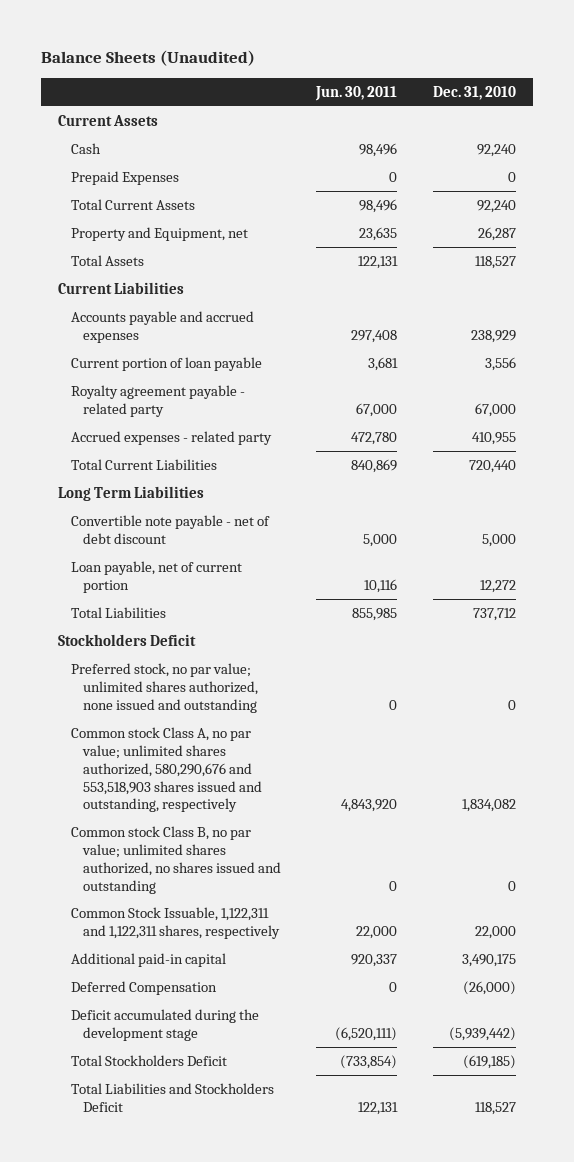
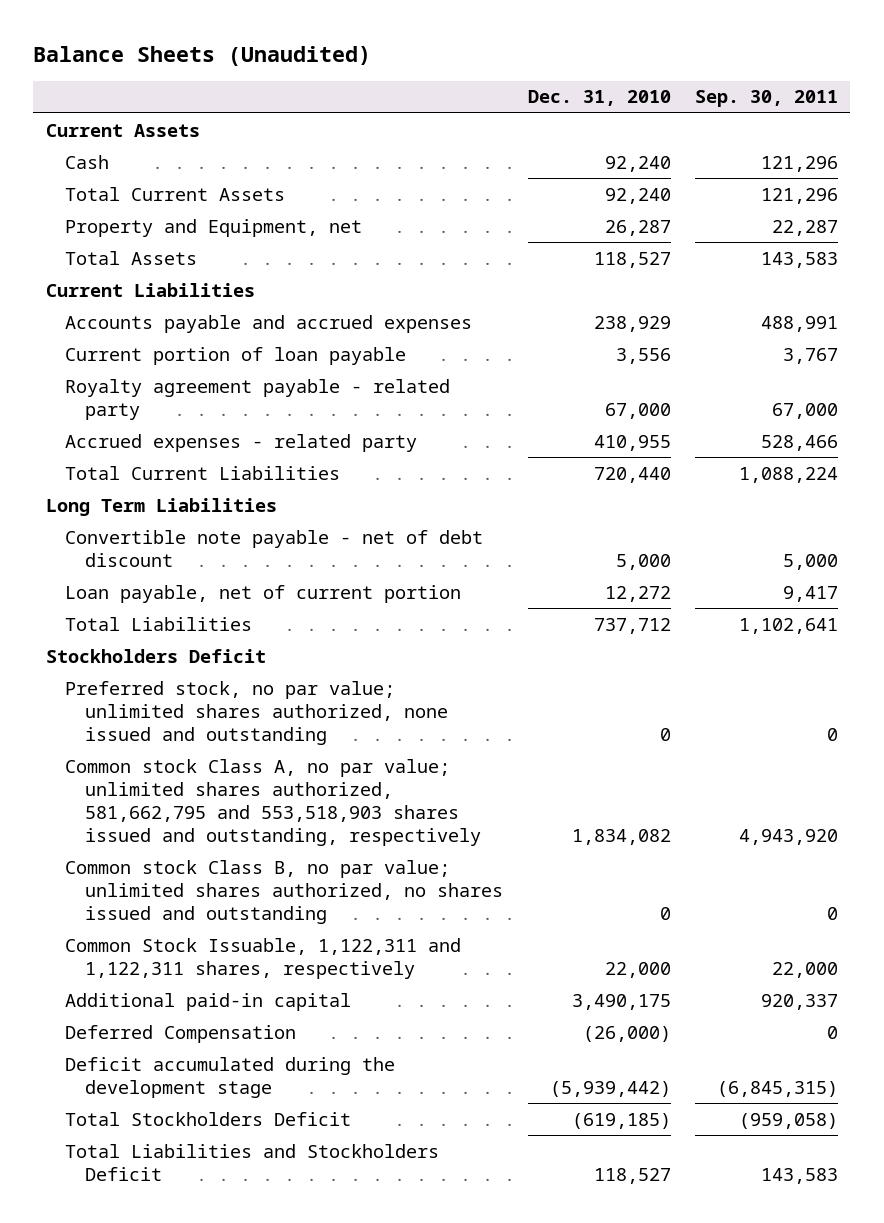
[315,85,398,101] Jun. 30, 2011 -> none
none -> [695,90,839,108] Sep. 30, 2011
[70,170,179,185] Prepaid Expenses -> none
[70,726,262,813] Common stock Class A, no par value; unlimited shares authorized, 580,290,676 and 553,518,903 shares issued and outstanding, respectively -> [65,758,482,846] Common stock Class A, no par value; unlimited shares authorized, 581,662,795 and 553,518,903 shares issued and outstanding, respectively

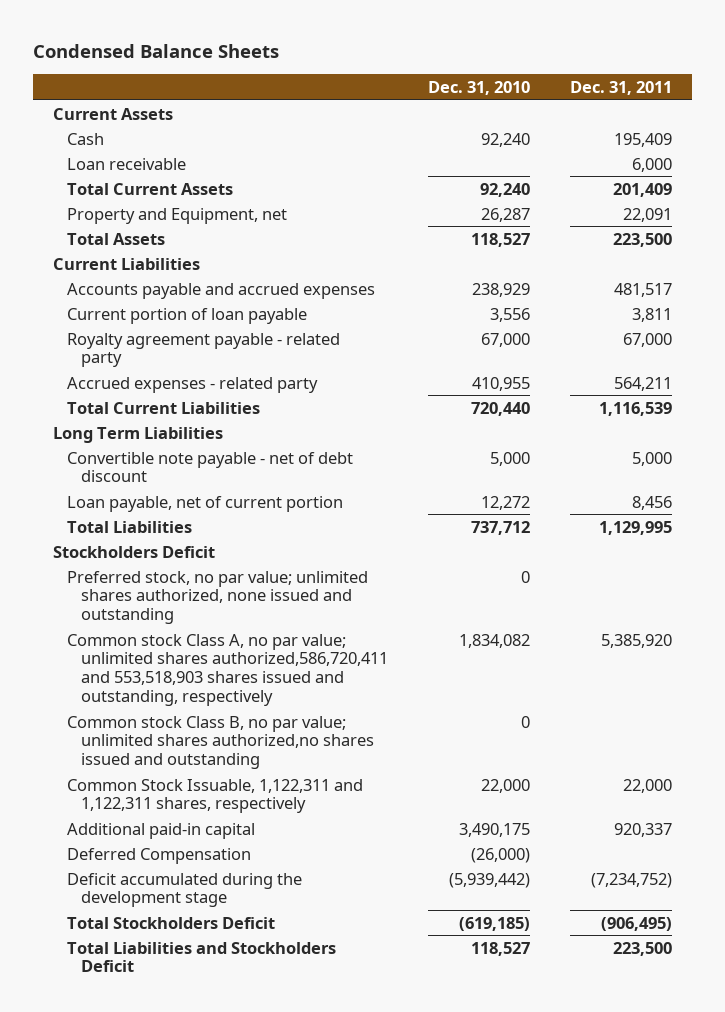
[33,46,372,67] Balance Sheets (Unaudited) -> [32,44,279,59] Condensed Balance Sheets
[695,90,839,108] Sep. 30, 2011 -> none
none -> [570,80,673,95] Dec. 31, 2011
none -> [66,157,186,170] Loan receivable
[65,758,482,846] Common stock Class A, no par value; unlimited shares authorized, 581,662,795 and 553,518,903 shares issued and outstanding, respectively -> [66,633,388,706] Common stock Class A, no par value; unlimited shares authorized,586,720,411 and 553,518,903 shares issued and outstanding, respectively
[65,859,504,924] Common stock Class B, no par value; unlimited shares authorized, no shares issued and outstanding -> [66,715,374,769] Common stock Class B, no par value; unlimited shares authorized,no shares issued and outstanding

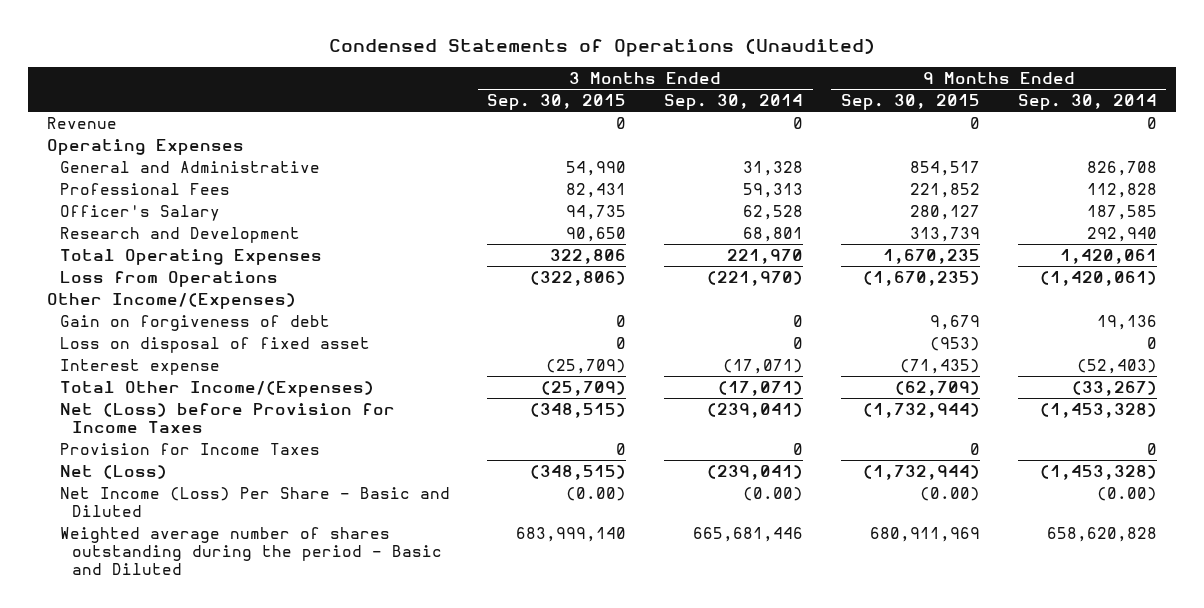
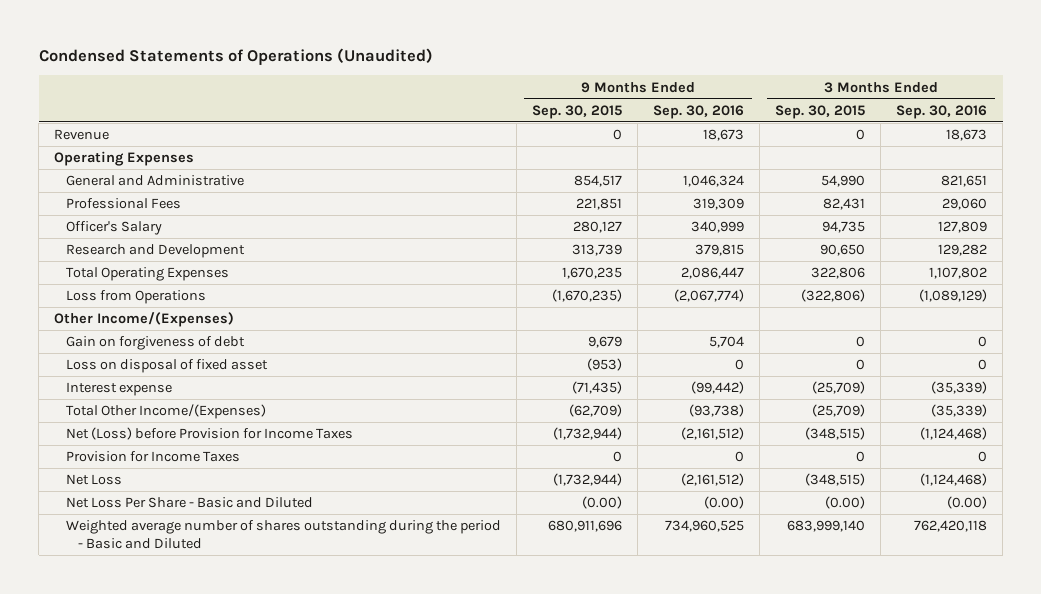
[664,93,804,110] Sep. 30, 2014 -> none
[1017,93,1157,110] Sep. 30, 2014 -> none
none -> [653,104,745,119] Sep. 30, 2016
none -> [896,104,988,119] Sep. 30, 2016
[909,182,980,198] 221,852 -> [575,198,622,211] 221,851
[59,464,167,479] Net (Loss) -> [65,474,122,486] Net Loss
[59,486,450,517] Net Income (Loss) Per Share - Basic and Diluted -> [65,497,313,509] Net Loss Per Share - Basic and Diluted
[869,526,980,542] 680,911,969 -> [547,520,622,533] 680,911,696

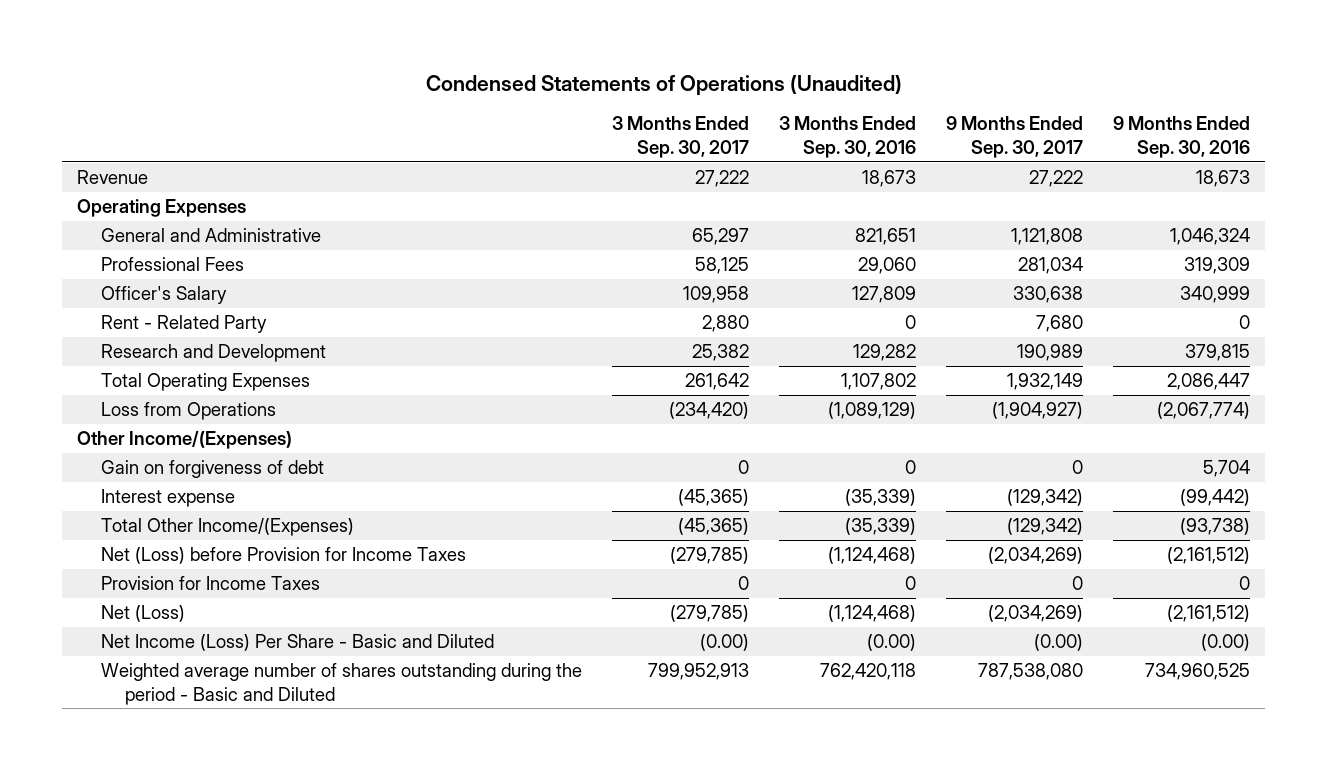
[531,104,622,119] Sep. 30, 2015 -> none
[775,104,866,119] Sep. 30, 2015 -> none
none -> [612,116,750,159] 3 Months Ended Sep. 30, 2017
none -> [946,116,1084,159] 9 Months Ended Sep. 30, 2017
none -> [101,315,268,334] Rent - Related Party
[65,359,268,374] Loss on disposal of fixed asset -> none
[65,474,122,486] Net Loss -> [101,605,186,623] Net (Loss)
[65,497,313,509] Net Loss Per Share - Basic and Diluted -> [101,634,495,652] Net Income (Loss) Per Share - Basic and Diluted

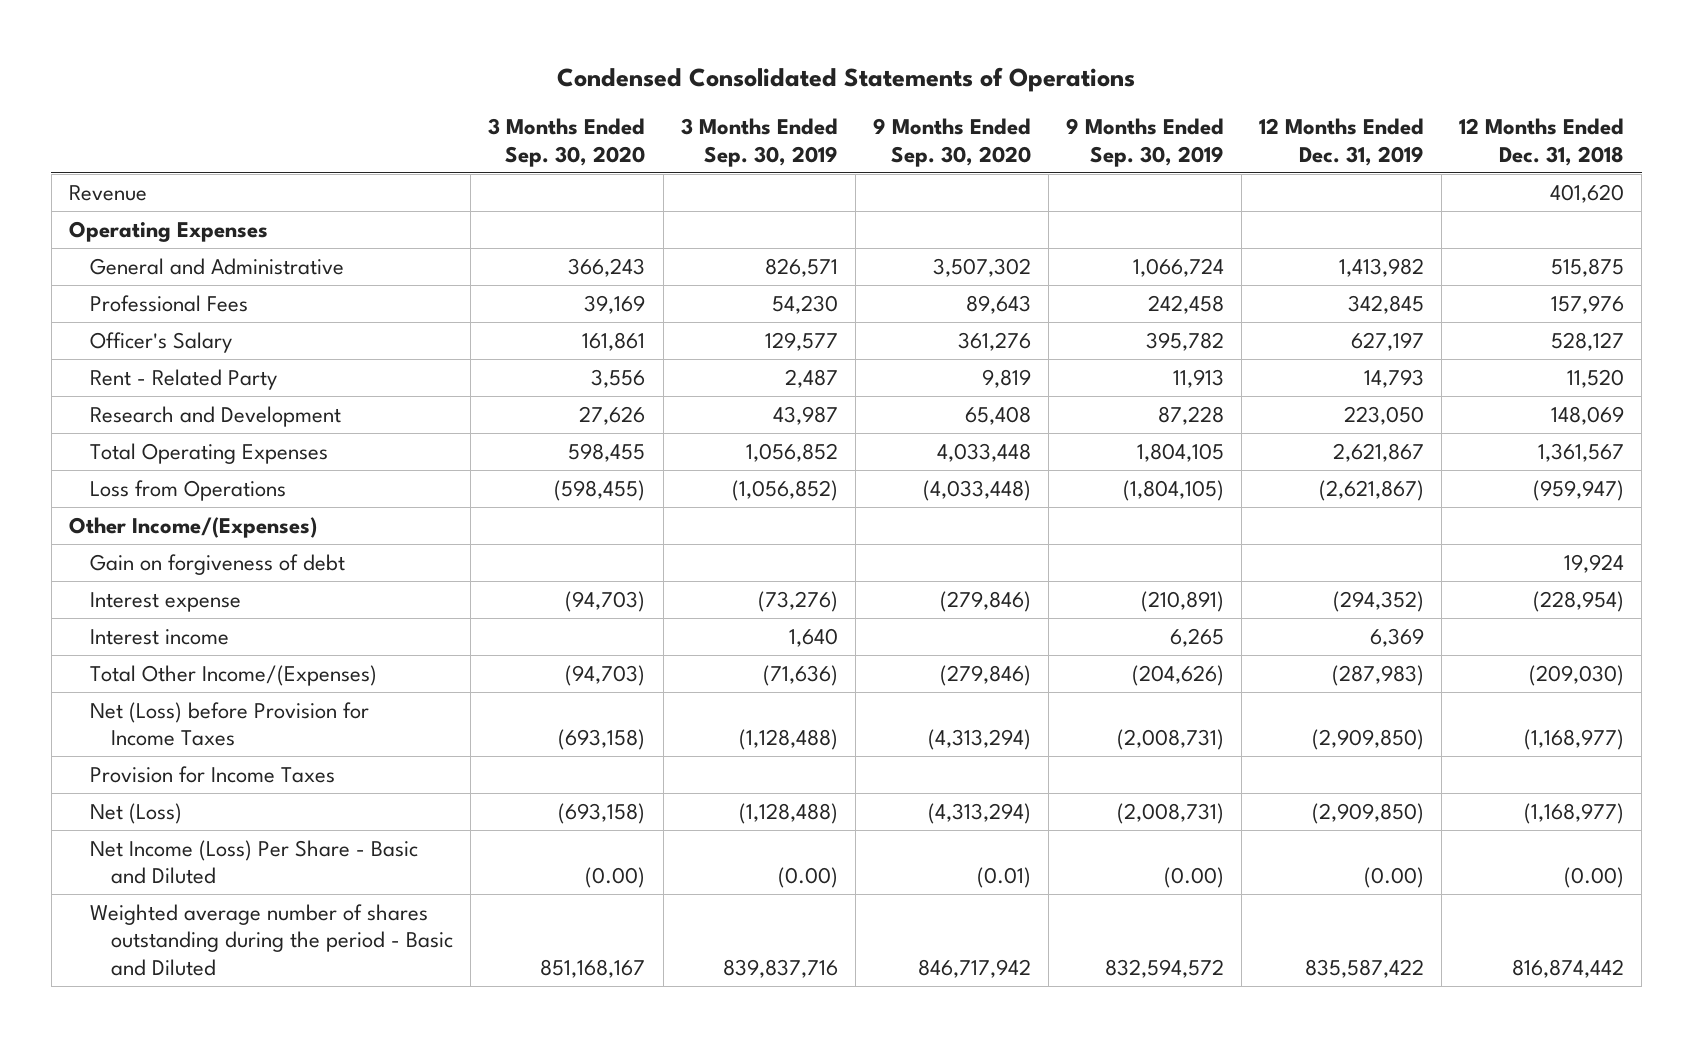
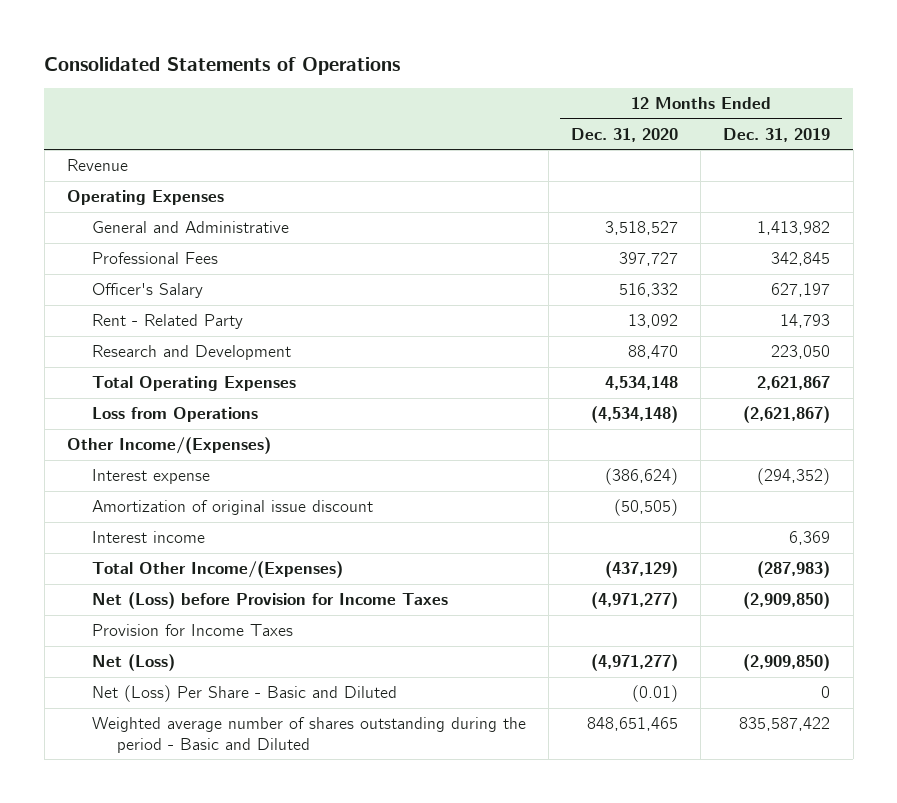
[557,67,1136,93] Condensed Consolidated Statements of Operations -> [44,56,401,75] Consolidated Statements of Operations
[488,118,646,167] 3 Months Ended Sep. 30, 2020 -> none
[680,118,838,167] 3 Months Ended Sep. 30, 2019 -> none
[872,118,1031,167] 9 Months Ended Sep. 30, 2020 -> none
[1065,118,1224,167] 9 Months Ended Sep. 30, 2019 -> none
[1459,118,1625,166] 12 Months Ended Dec. 31, 2018 -> none
none -> [571,127,679,142] Dec. 31, 2020
[90,553,346,575] Gain on forgiveness of debt -> none
none -> [91,500,373,516] Amortization of original issue discount
[90,839,419,885] Net Income (Loss) Per Share - Basic and Diluted -> [91,685,397,703] Net (Loss) Per Share - Basic and Diluted
[1363,867,1424,889] (0.00) -> [821,686,831,699] 0

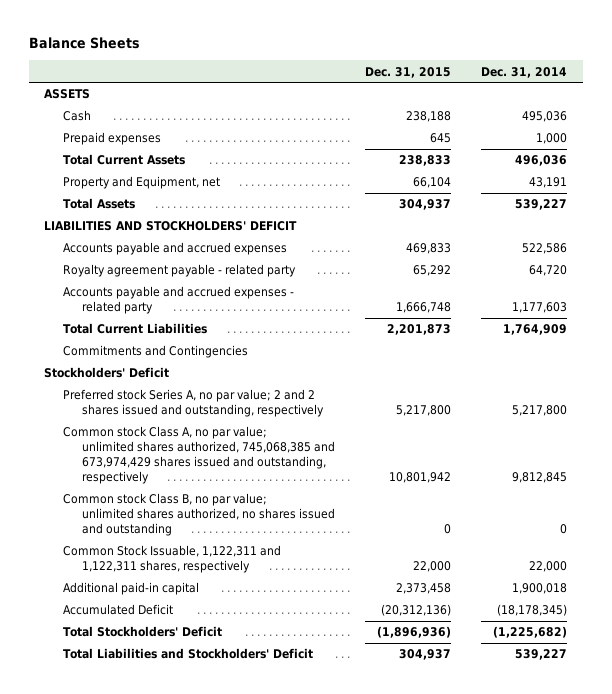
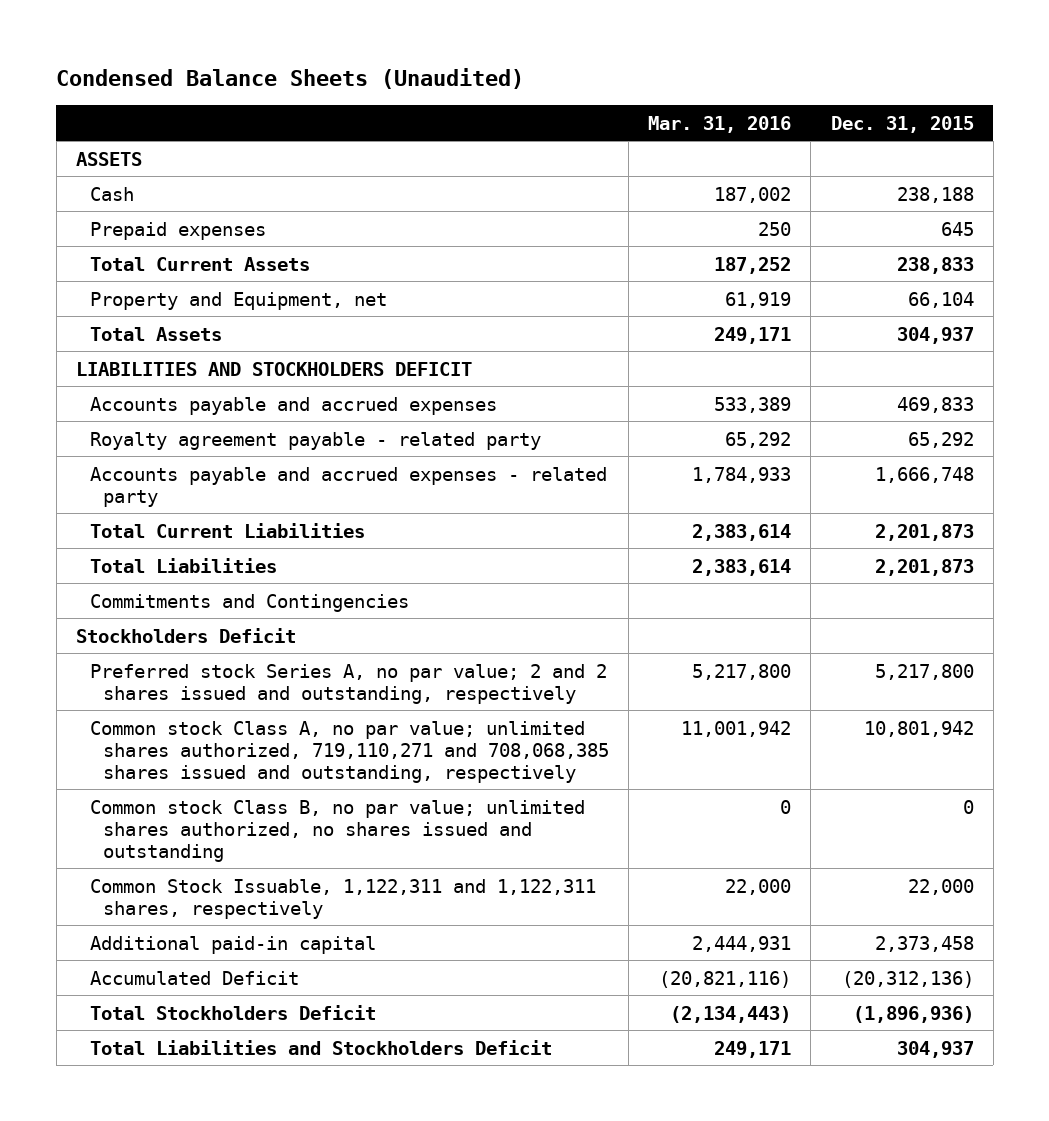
[29,37,141,50] Balance Sheets -> [56,67,525,89] Condensed Balance Sheets (Unaudited)
[481,66,568,78] Dec. 31, 2014 -> none
none -> [648,115,792,133] Mar. 31, 2016
[44,221,298,232] LIABILITIES AND STOCKHOLDERS' DEFICIT -> [75,361,472,376] LIABILITIES AND STOCKHOLDERS DEFICIT
none -> [89,557,277,573] Total Liabilities
[44,367,170,379] Stockholders' Deficit -> [75,627,296,643] Stockholders Deficit
[63,426,336,485] Common stock Class A, no par value; unlimited shares authorized, 745,068,385 and 673,974,429 shares issued and outstanding, respectively -> [89,720,610,783] Common stock Class A, no par value; unlimited shares authorized, 719,110,271 and 708,068,385 shares issued and outstanding, respectively
[63,626,223,638] Total Stockholders' Deficit -> [89,1004,376,1020] Total Stockholders Deficit
[63,648,314,660] Total Liabilities and Stockholders' Deficit -> [89,1039,552,1055] Total Liabilities and Stockholders Deficit

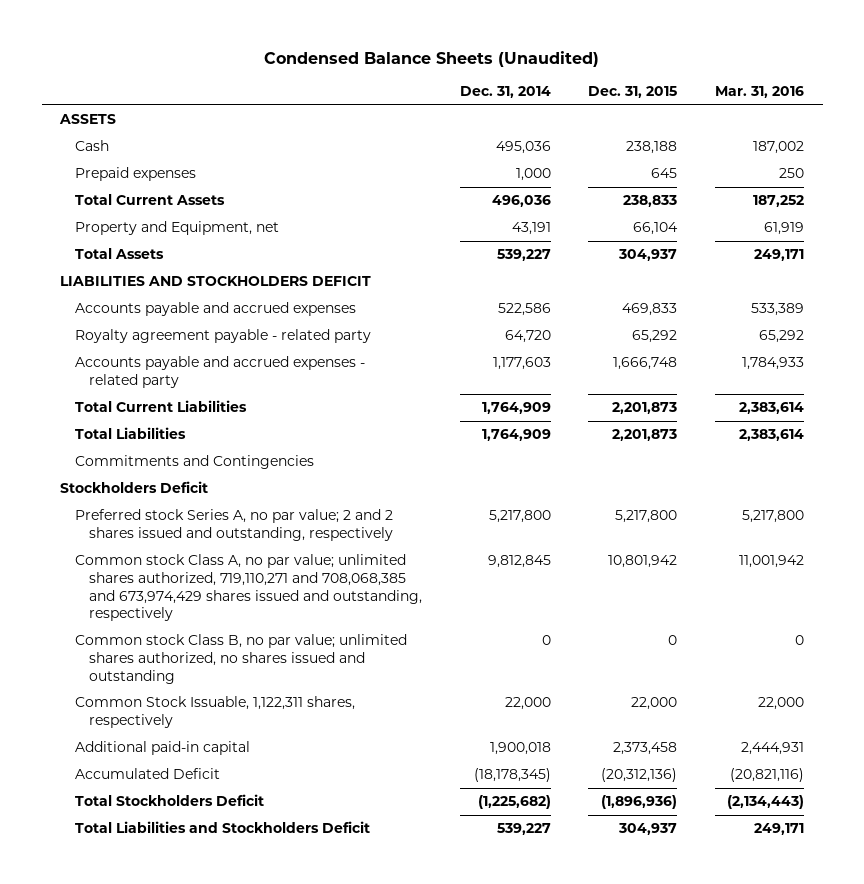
none -> [459,86,551,99] Dec. 31, 2014
[89,720,610,783] Common stock Class A, no par value; unlimited shares authorized, 719,110,271 and 708,068,385 shares issued and outstanding, respectively -> [74,554,423,622] Common stock Class A, no par value; unlimited shares authorized, 719,110,271 and 708,068,385 and 673,974,429 shares issued and outstanding, respectively
[89,878,596,919] Common Stock Issuable, 1,122,311 and 1,122,311 shares, respectively -> [74,696,355,729] Common Stock Issuable, 1,122,311 shares, respectively

